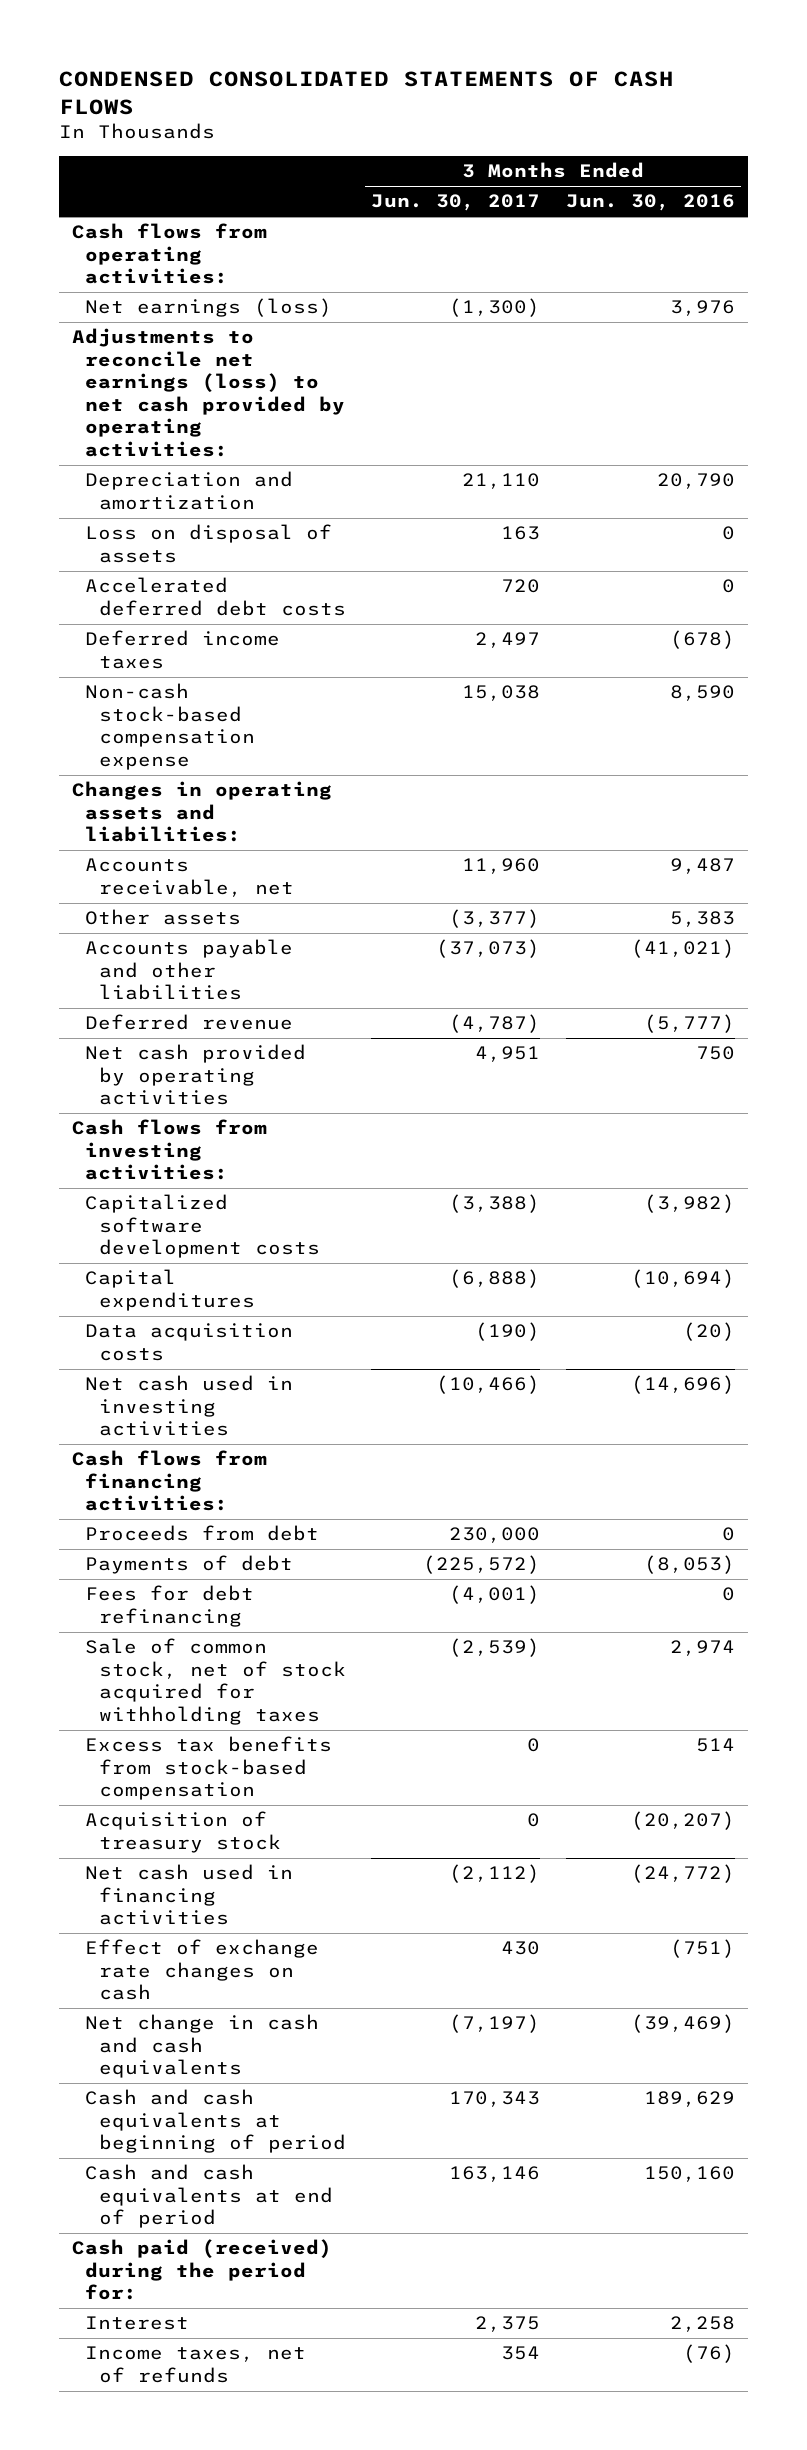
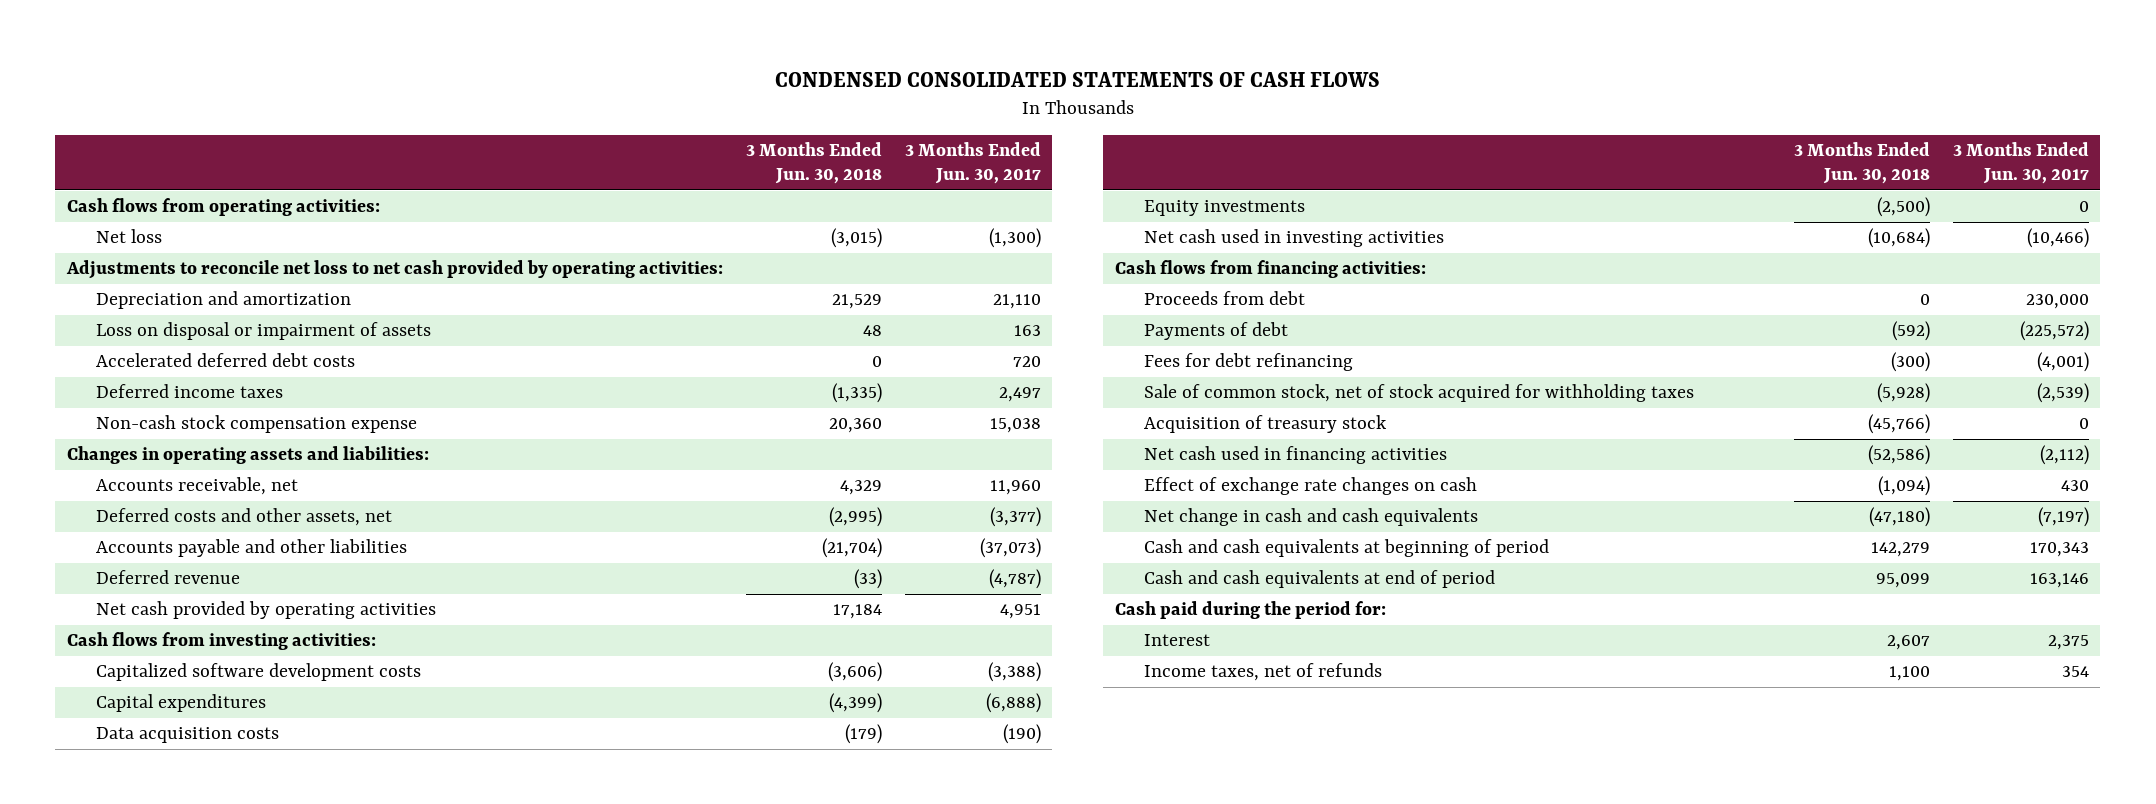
[565,194,735,212] Jun. 30, 2016 -> none
none -> [745,142,882,185] 3 Months Ended Jun. 30, 2018
[85,298,333,318] Net earnings (loss) -> [96,229,163,244] Net loss
[71,328,346,457] Adjustments to reconcile net earnings (loss) to net cash provided by operating activities: -> [65,260,723,280] Adjustments to reconcile net loss to net cash provided by operating activities:
[85,524,333,563] Loss on disposal of assets -> [96,322,432,341] Loss on disposal or impairment of assets
[85,683,255,770] Non-cash stock-based compensation expense -> [96,415,418,434] Non-cash stock compensation expense
[85,909,242,926] Other assets -> [96,508,393,527] Deferred costs and other assets, net
none -> [1143,200,1305,217] Equity investments
[85,1736,333,1801] Excess tax benefits from stock-based compensation -> none
[71,2239,332,2301] Cash paid (received) during the period for: -> [1114,601,1386,620] Cash paid during the period for:

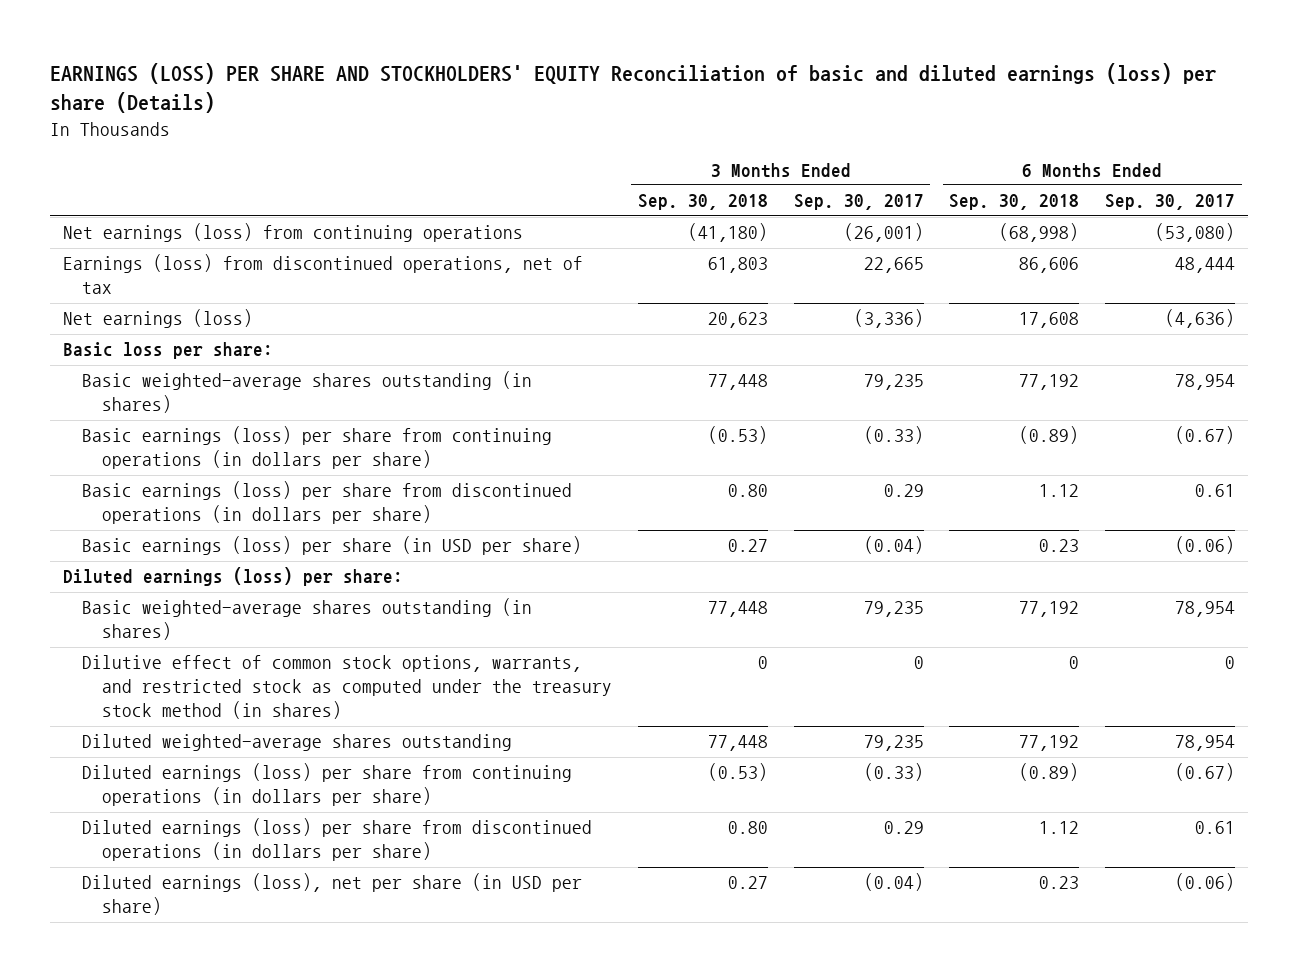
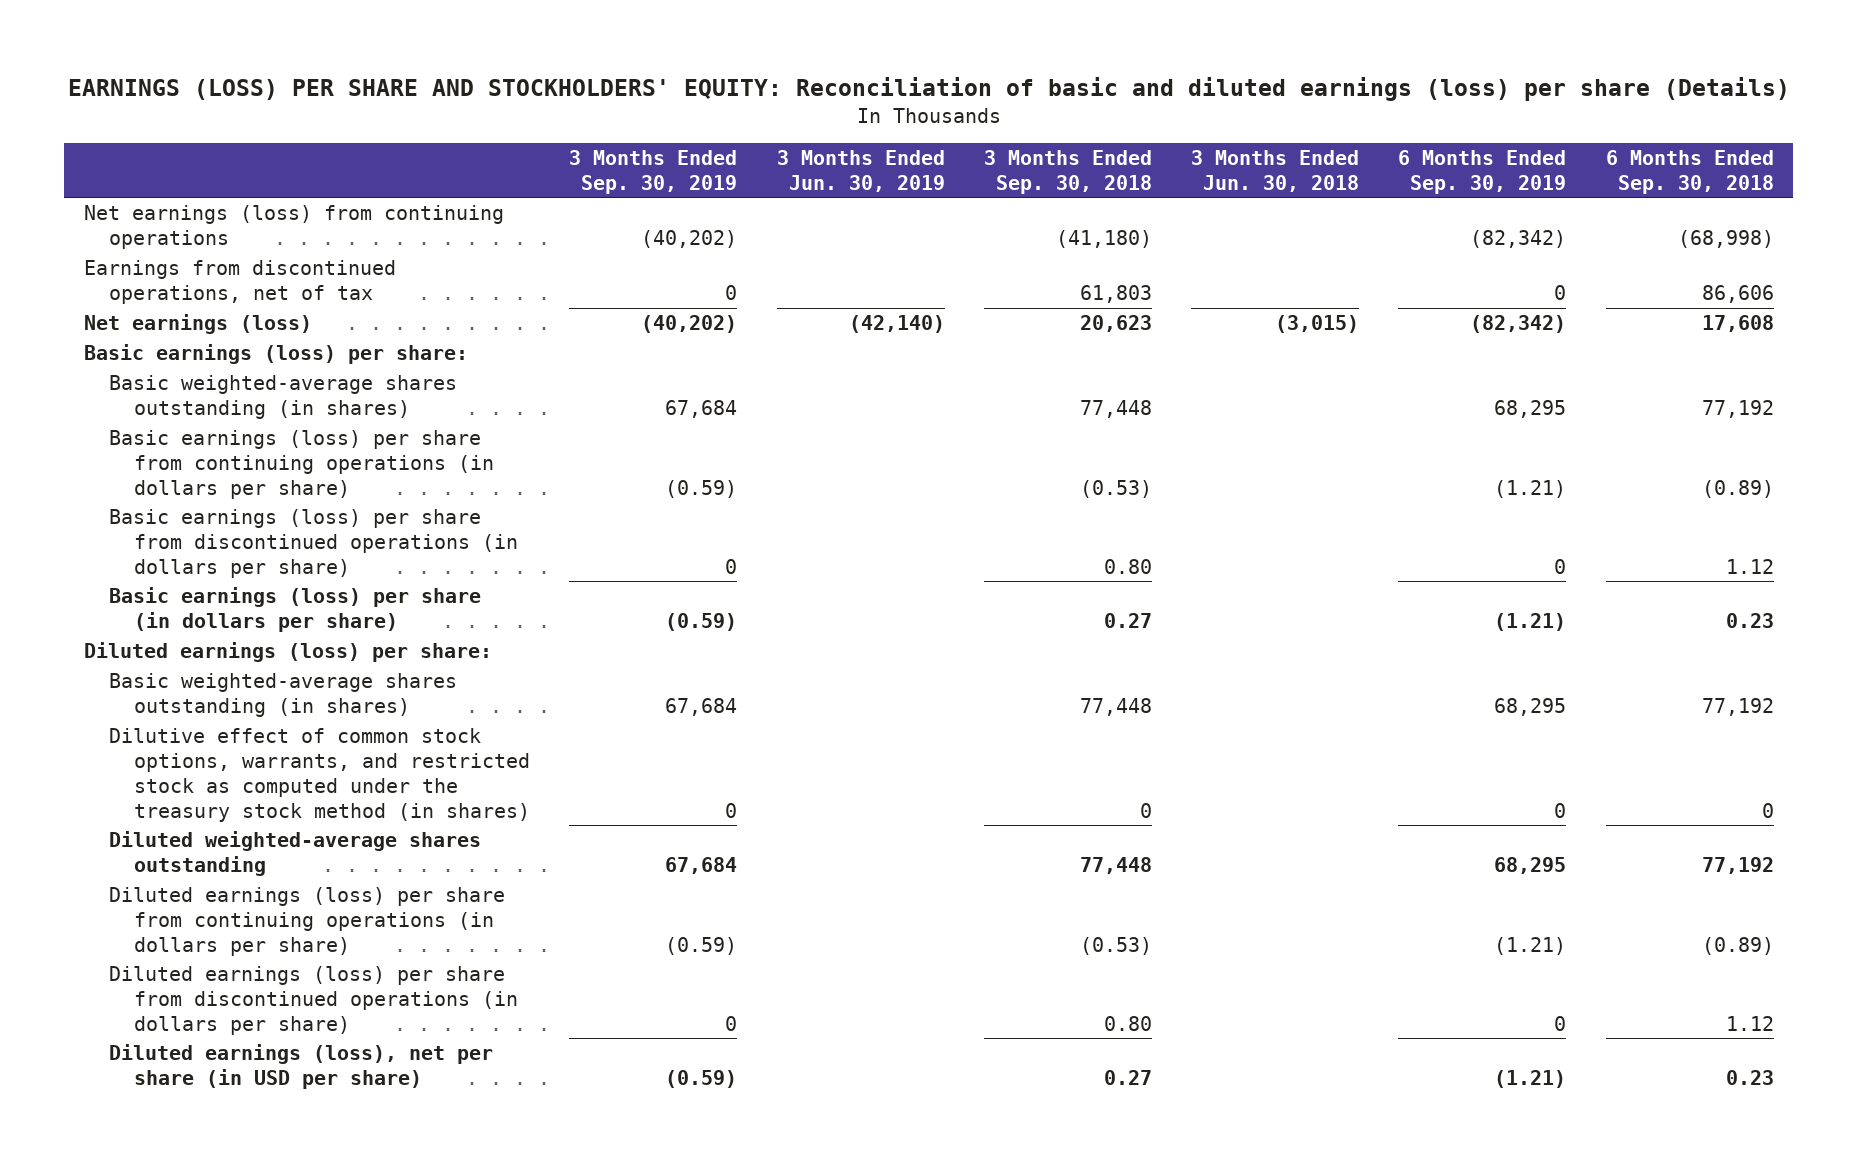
[49,62,1216,114] EARNINGS (LOSS) PER SHARE AND STOCKHOLDERS' EQUITY Reconciliation of basic and diluted earnings (loss) per share (Details) -> [67,76,1790,101] EARNINGS (LOSS) PER SHARE AND STOCKHOLDERS' EQUITY: Reconciliation of basic and diluted earnings (loss) per share (Details)
[793,194,924,211] Sep. 30, 2017 -> none
[1105,194,1236,211] Sep. 30, 2017 -> none
none -> [569,150,738,194] 3 Months Ended Sep. 30, 2019
none -> [776,150,945,192] 3 Months Ended Jun. 30, 2019
none -> [1191,150,1360,192] 3 Months Ended Jun. 30, 2018
none -> [1398,150,1567,194] 6 Months Ended Sep. 30, 2019
[62,254,583,295] Earnings (loss) from discontinued operations, net of tax -> [83,260,396,305] Earnings from discontinued operations, net of tax
[62,342,273,360] Basic loss per share: -> [83,344,468,365] Basic earnings (loss) per share:
[82,536,583,556] Basic earnings (loss) per share (in USD per share) -> [109,587,482,633] Basic earnings (loss) per share (in dollars per share)

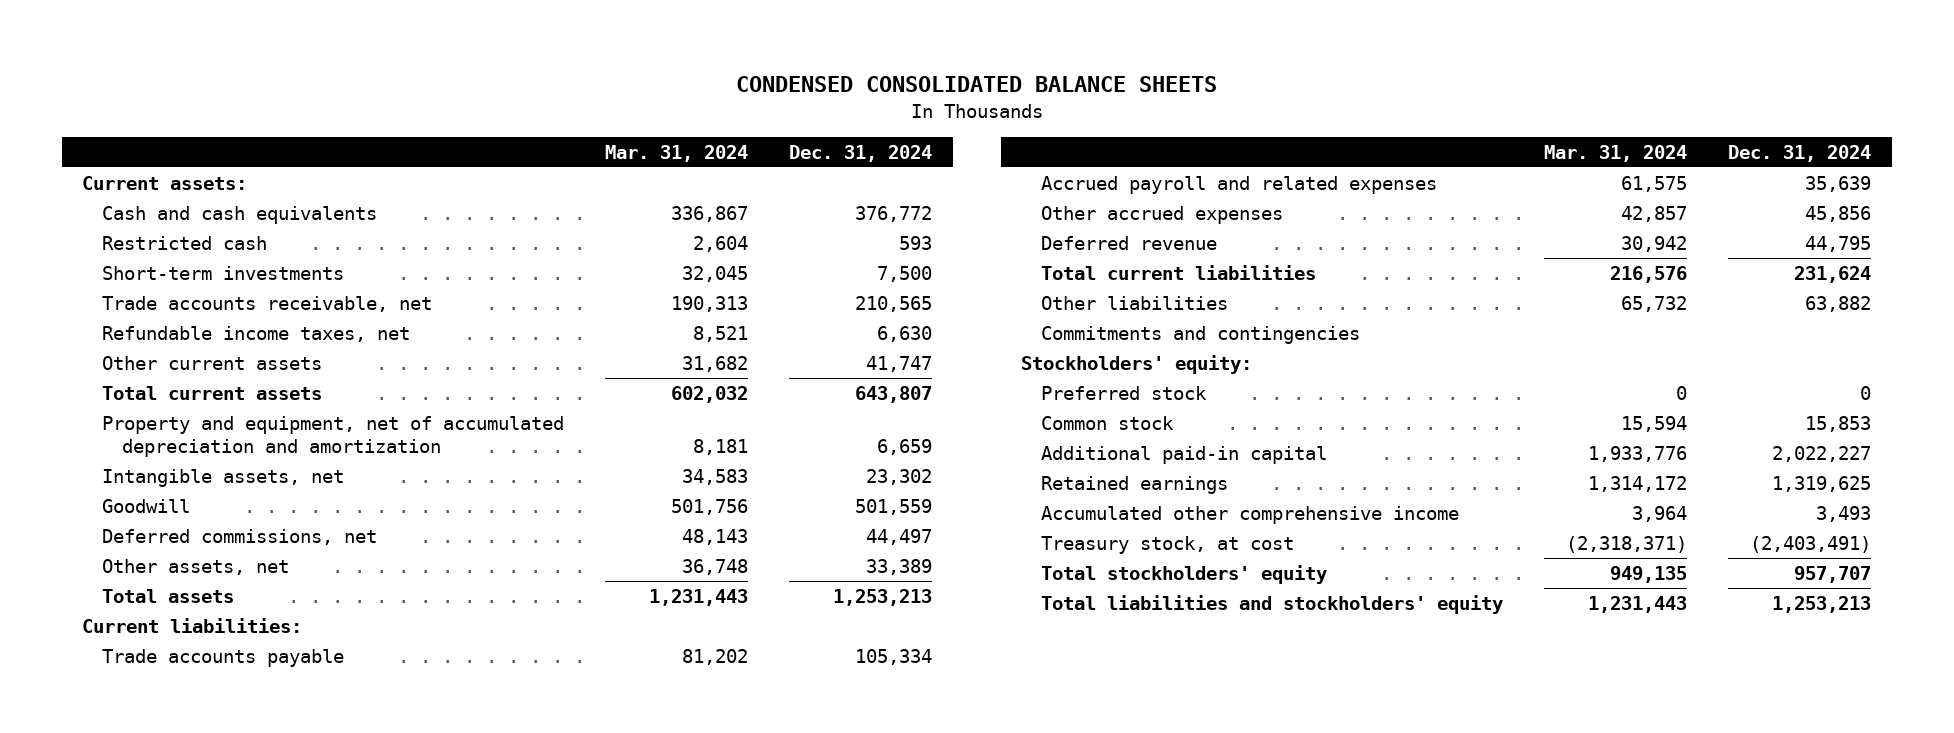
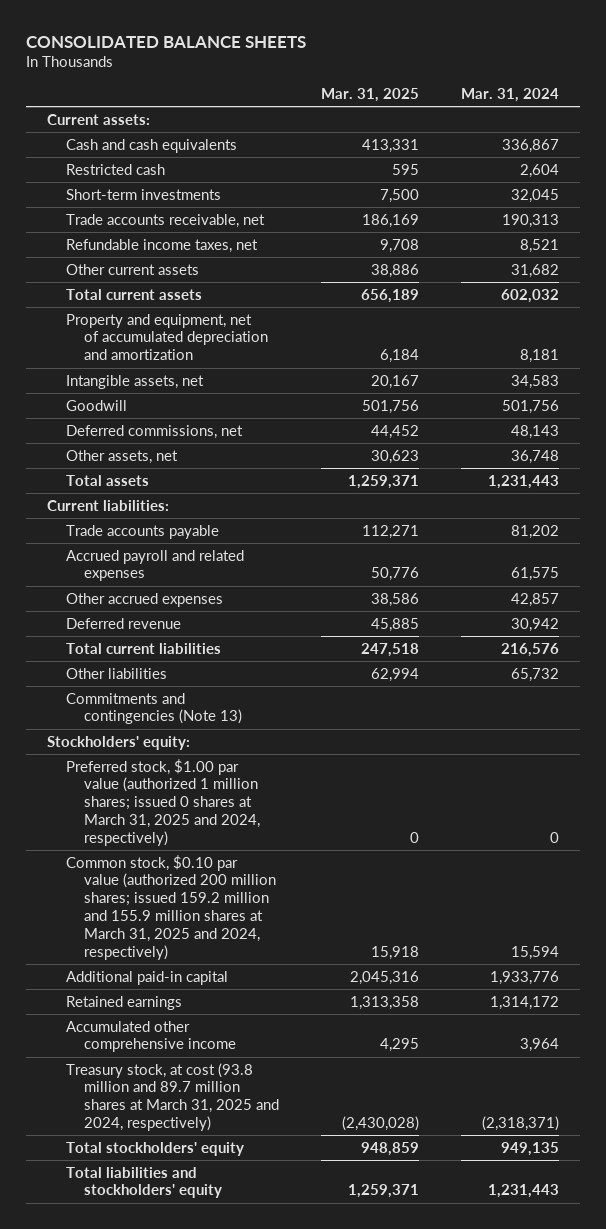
[735,75,1217,92] CONDENSED CONSOLIDATED BALANCE SHEETS -> [25,35,306,48] CONSOLIDATED BALANCE SHEETS
[789,144,933,162] Dec. 31, 2024 -> none
none -> [321,88,420,103] Mar. 31, 2025
[1041,326,1361,345] Commitments and contingencies -> [65,692,243,725] Commitments and contingencies (Note 13)
[1041,386,1208,401] Preferred stock -> [65,758,261,846] Preferred stock, $1.00 par value (authorized 1 million shares; issued 0 shares at March 31, 2025 and 2024, respectively)
[1041,416,1175,431] Common stock -> [65,854,277,960] Common stock, $0.10 par value (authorized 200 million shares; issued 159.2 million and 155.9 million shares at March 31, 2025 and 2024, respectively)
[1041,536,1295,555] Treasury stock, at cost -> [65,1062,280,1132] Treasury stock, at cost (93.8 million and 89.7 million shares at March 31, 2025 and 2024, respectively)

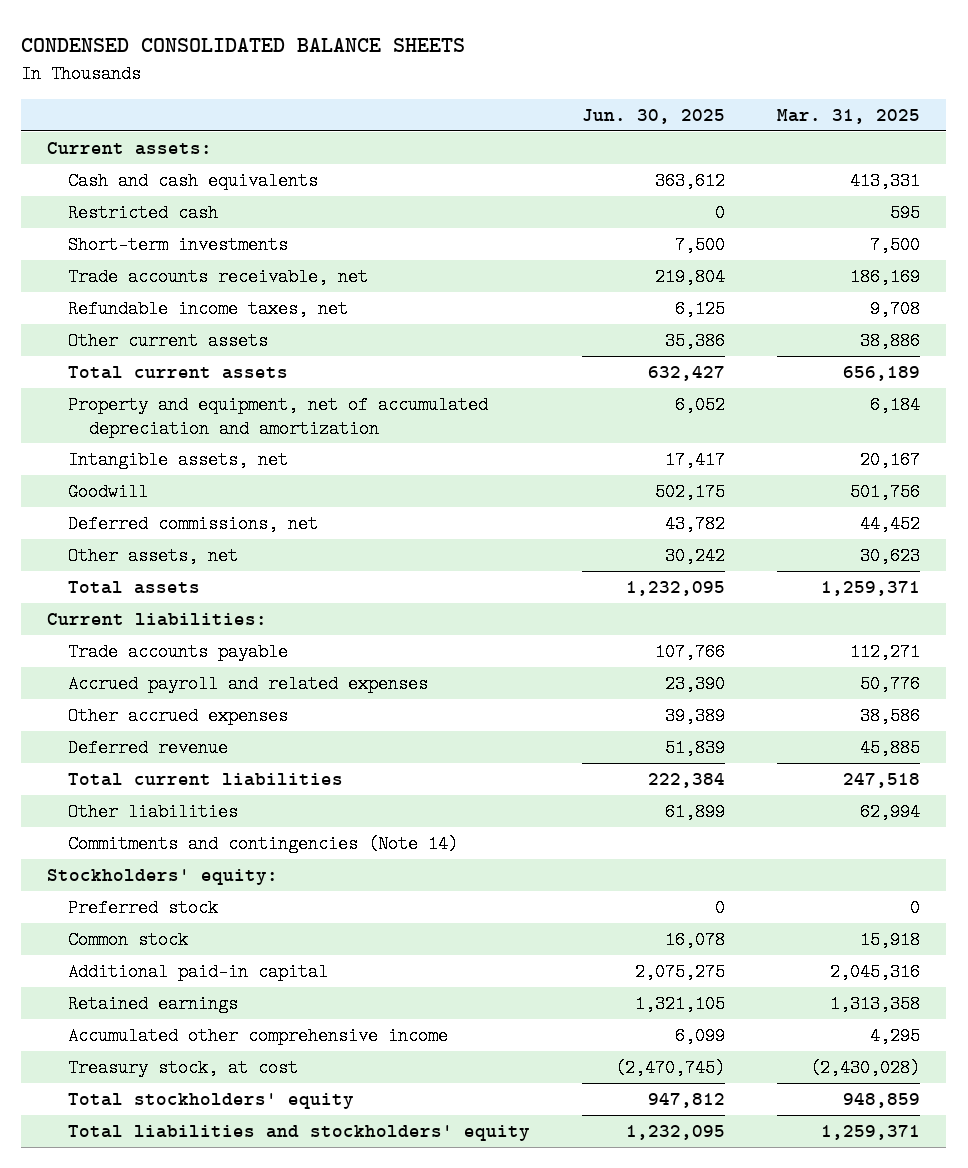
[25,35,306,48] CONSOLIDATED BALANCE SHEETS -> [21,38,466,53] CONDENSED CONSOLIDATED BALANCE SHEETS
[461,88,560,103] Mar. 31, 2024 -> none
none -> [582,108,726,124] Jun. 30, 2025
[65,692,243,725] Commitments and contingencies (Note 13) -> [67,834,458,853] Commitments and contingencies (Note 14)
[65,758,261,846] Preferred stock, $1.00 par value (authorized 1 million shares; issued 0 shares at March 31, 2025 and 2024, respectively) -> [67,898,218,917] Preferred stock
[65,854,277,960] Common stock, $0.10 par value (authorized 200 million shares; issued 159.2 million and 155.9 million shares at March 31, 2025 and 2024, respectively) -> [67,930,188,949] Common stock
[65,1062,280,1132] Treasury stock, at cost (93.8 million and 89.7 million shares at March 31, 2025 and 2024, respectively) -> [67,1058,298,1077] Treasury stock, at cost

